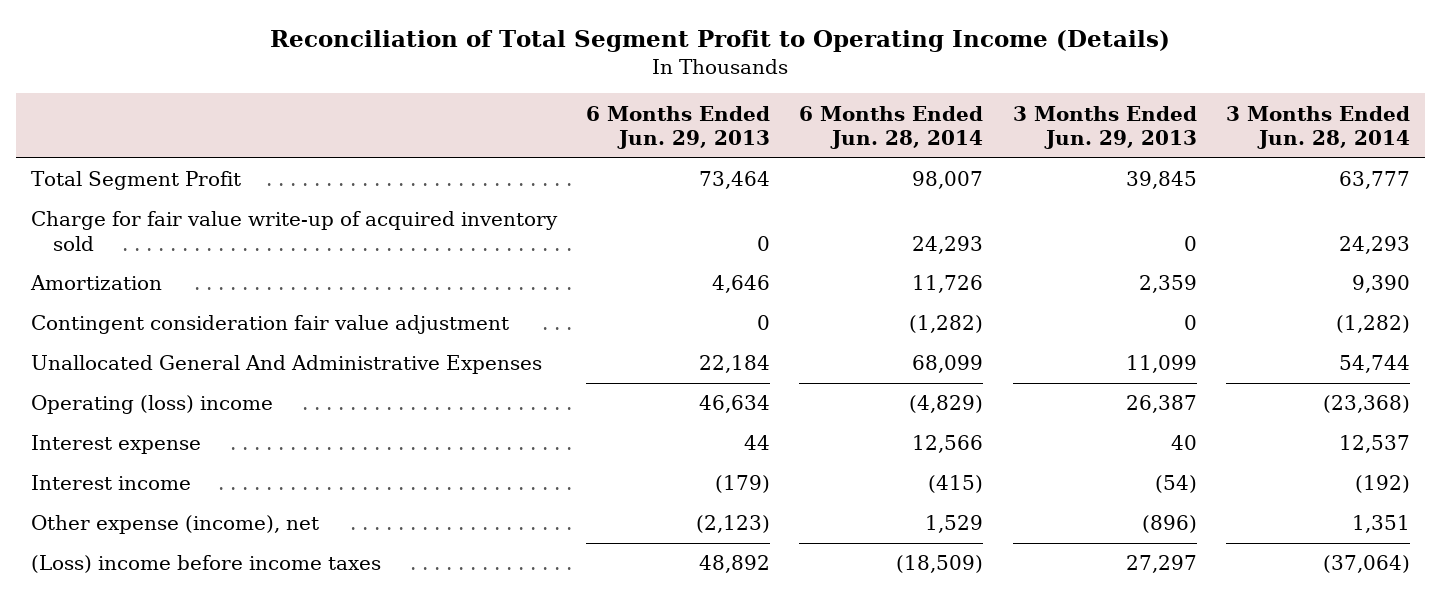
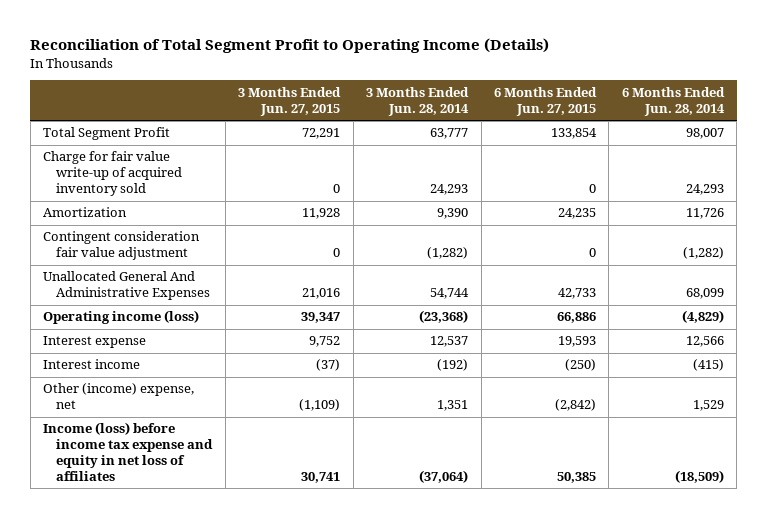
[586,105,771,150] 6 Months Ended Jun. 29, 2013 -> none
[1012,105,1197,150] 3 Months Ended Jun. 29, 2013 -> none
none -> [238,86,342,116] 3 Months Ended Jun. 27, 2015
none -> [493,86,597,116] 6 Months Ended Jun. 27, 2015
[30,395,273,415] Operating (loss) income -> [43,310,200,325] Operating income (loss)
[30,515,319,535] Other expense (income), net -> [43,383,195,410] Other (income) expense, net
[30,555,381,574] (Loss) income before income taxes -> [43,422,214,482] Income (loss) before income tax expense and equity in net loss of affiliates

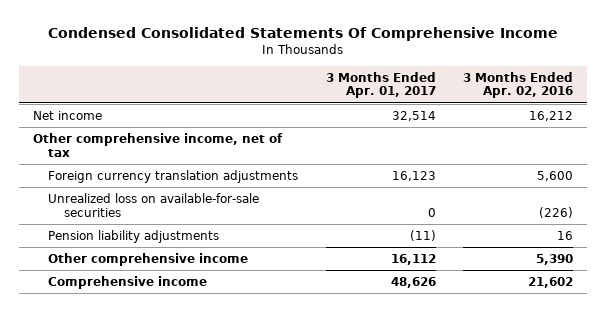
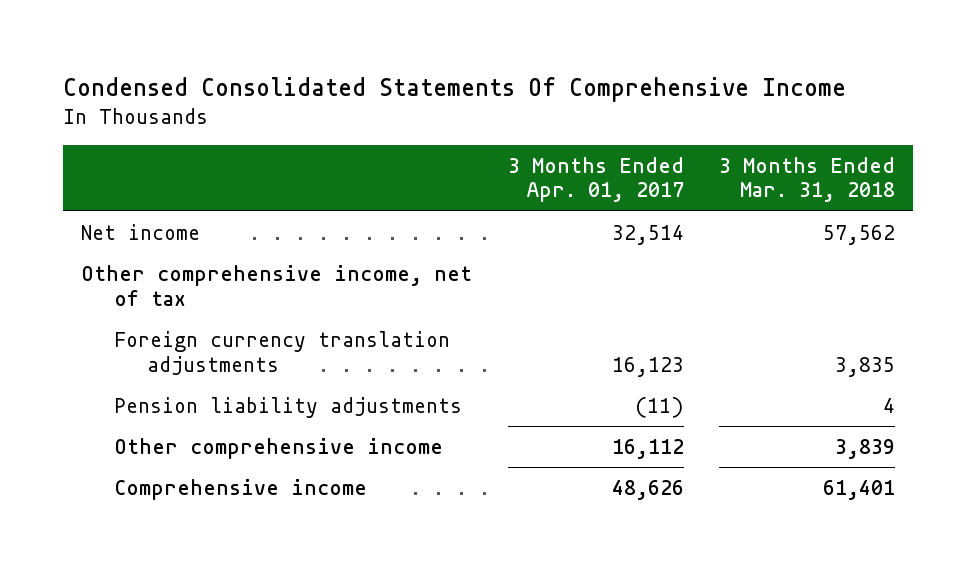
[463,71,574,99] 3 Months Ended Apr. 02, 2016 -> none
none -> [719,156,896,203] 3 Months Ended Mar. 31, 2018
[48,192,260,217] Unrealized loss on available-for-sale securities -> none

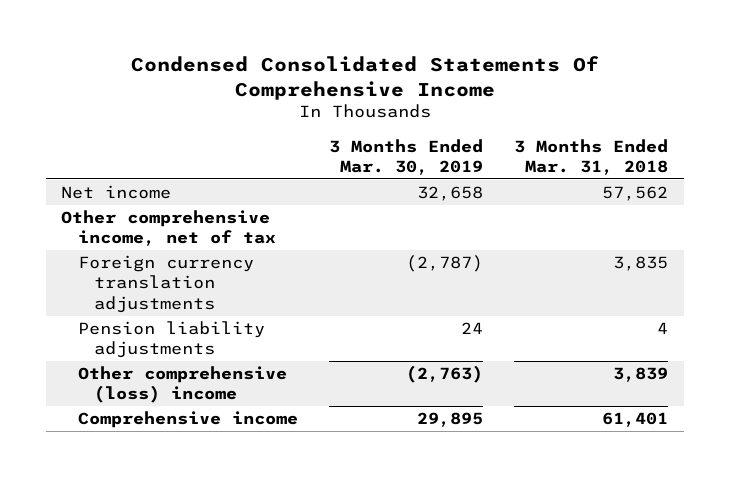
[507,156,684,203] 3 Months Ended Apr. 01, 2017 -> none
none -> [328,138,483,175] 3 Months Ended Mar. 30, 2019
[114,437,444,459] Other comprehensive income -> [77,366,287,404] Other comprehensive (loss) income

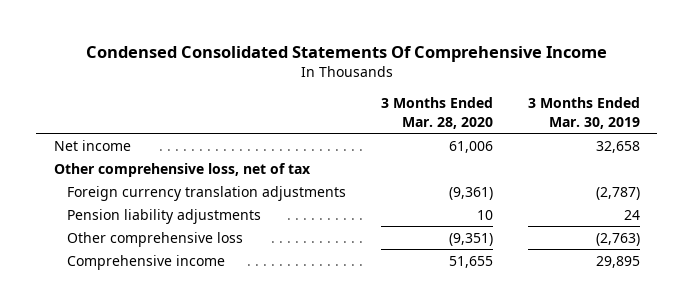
[513,138,668,175] 3 Months Ended Mar. 31, 2018 -> none
none -> [380,97,493,129] 3 Months Ended Mar. 28, 2020
[61,210,276,247] Other comprehensive income, net of tax -> [53,162,311,177] Other comprehensive loss, net of tax
[77,366,287,404] Other comprehensive (loss) income -> [66,231,243,247] Other comprehensive loss

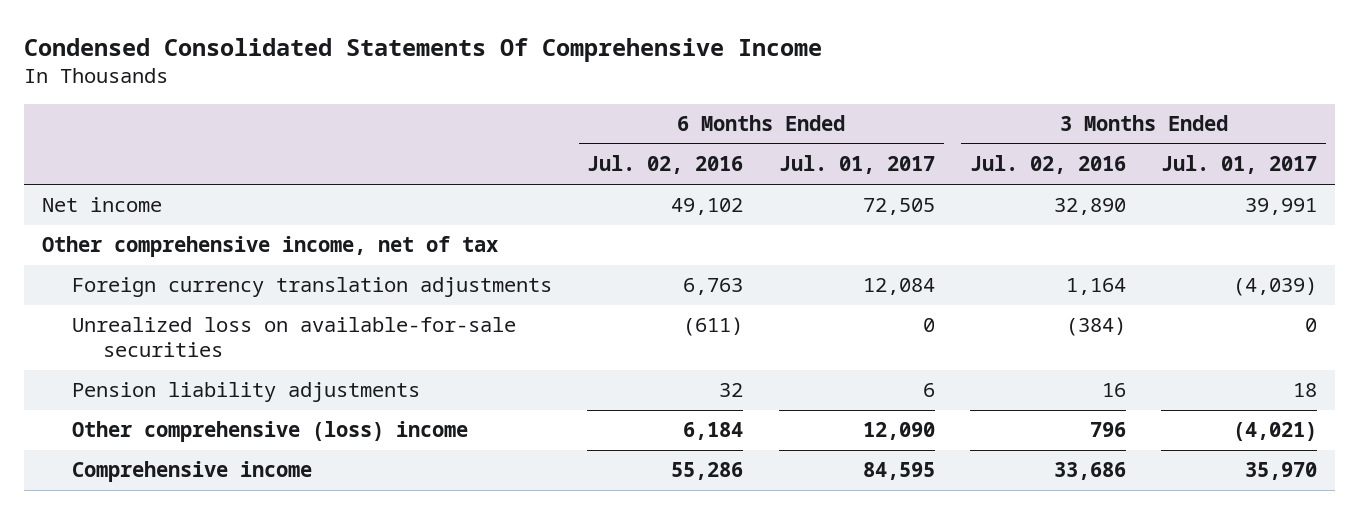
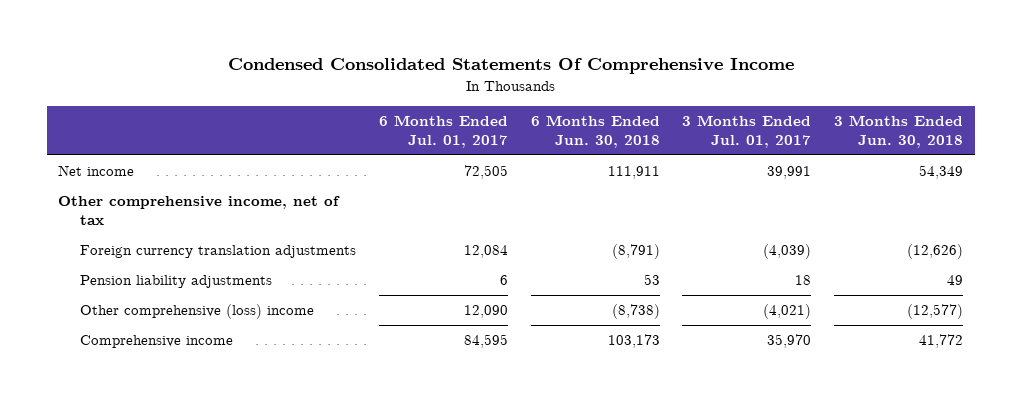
[587,155,744,175] Jul. 02, 2016 -> none
[969,155,1126,175] Jul. 02, 2016 -> none
none -> [530,115,660,149] 6 Months Ended Jun. 30, 2018
none -> [834,115,964,149] 3 Months Ended Jun. 30, 2018
[72,317,517,358] Unrealized loss on available-for-sale securities -> none

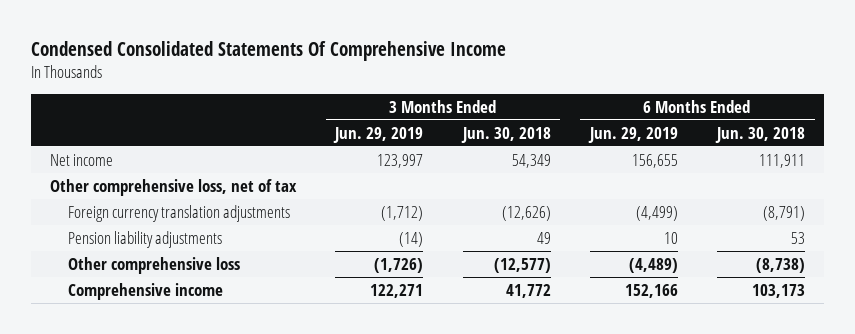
[378,115,508,149] 6 Months Ended Jul. 01, 2017 -> none
[682,115,812,149] 3 Months Ended Jul. 01, 2017 -> none
none -> [333,126,424,143] Jun. 29, 2019
none -> [587,126,678,143] Jun. 29, 2019
[57,196,340,226] Other comprehensive income, net of tax -> [50,178,298,196] Other comprehensive loss, net of tax
[79,304,314,320] Other comprehensive (loss) income -> [67,256,240,274] Other comprehensive loss

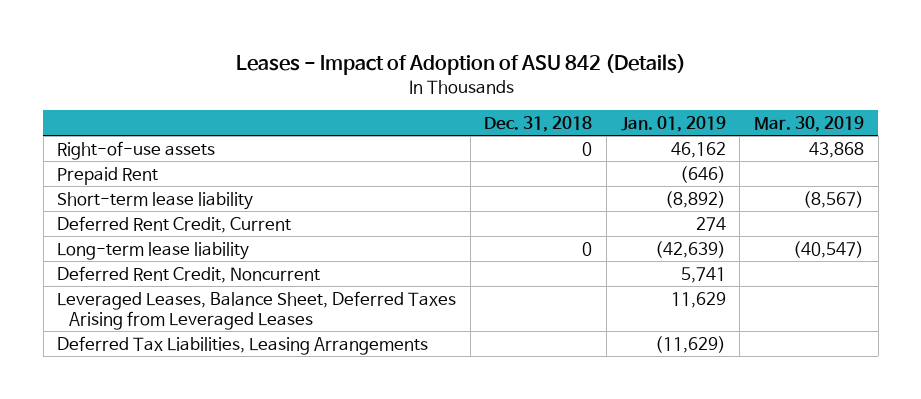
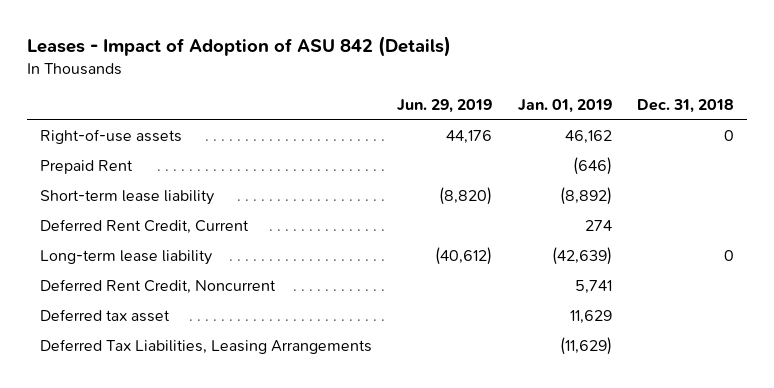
[753,115,864,132] Mar. 30, 2019 -> none
none -> [397,99,493,114] Jun. 29, 2019
[57,290,457,331] Leveraged Leases, Balance Sheet, Deferred Taxes Arising from Leveraged Leases -> [40,309,171,323] Deferred tax asset

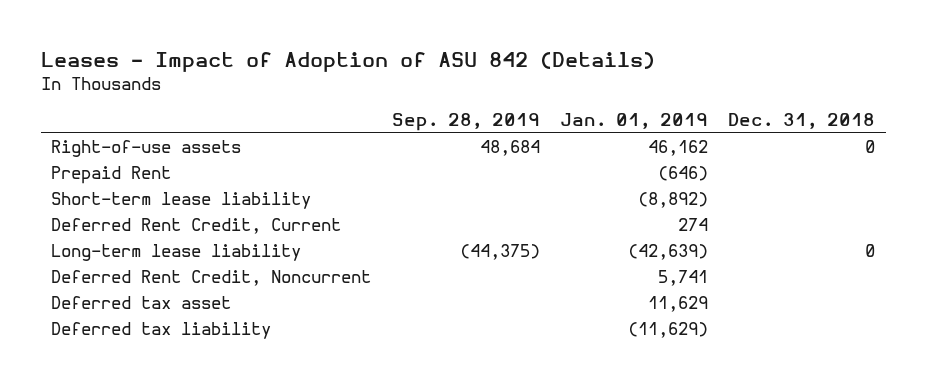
[397,99,493,114] Jun. 29, 2019 -> none
none -> [391,113,540,132] Sep. 28, 2019
[40,339,373,355] Deferred Tax Liabilities, Leasing Arrangements -> [51,322,272,340] Deferred tax liability

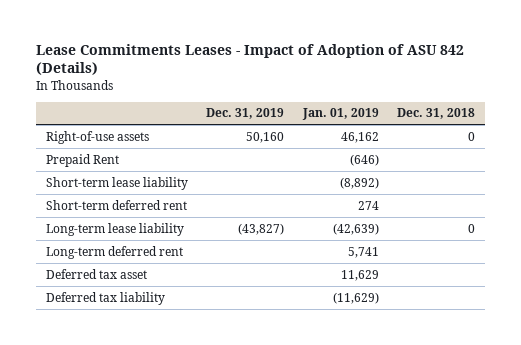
[40,52,655,73] Leases - Impact of Adoption of ASU 842 (Details) -> [36,43,465,76] Lease Commitments Leases - Impact of Adoption of ASU 842 (Details)
[391,113,540,132] Sep. 28, 2019 -> none
none -> [206,108,285,120] Dec. 31, 2019
[51,218,342,235] Deferred Rent Credit, Current -> [45,199,187,210] Short-term deferred rent
[51,270,372,287] Deferred Rent Credit, Noncurrent -> [45,245,183,259] Long-term deferred rent

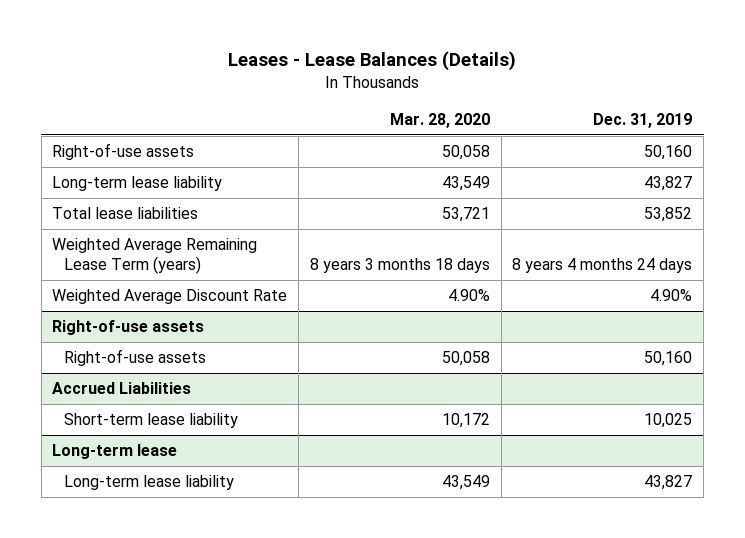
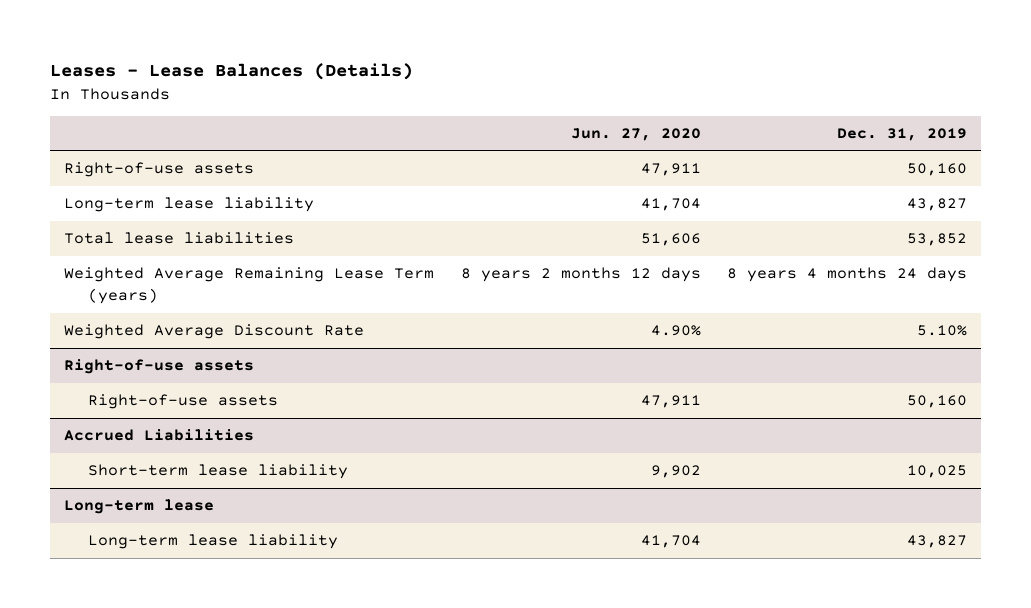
[389,112,490,128] Mar. 28, 2020 -> none
none -> [570,128,701,142] Jun. 27, 2020
[650,289,693,302] 4.90% -> [917,325,968,337] 5.10%

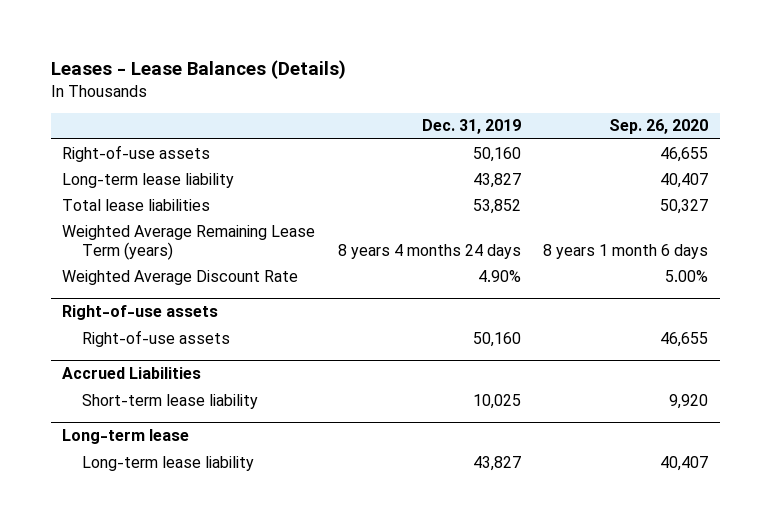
[570,128,701,142] Jun. 27, 2020 -> none
none -> [609,119,709,135] Sep. 26, 2020
[917,325,968,337] 5.10% -> [477,269,521,282] 4.90%

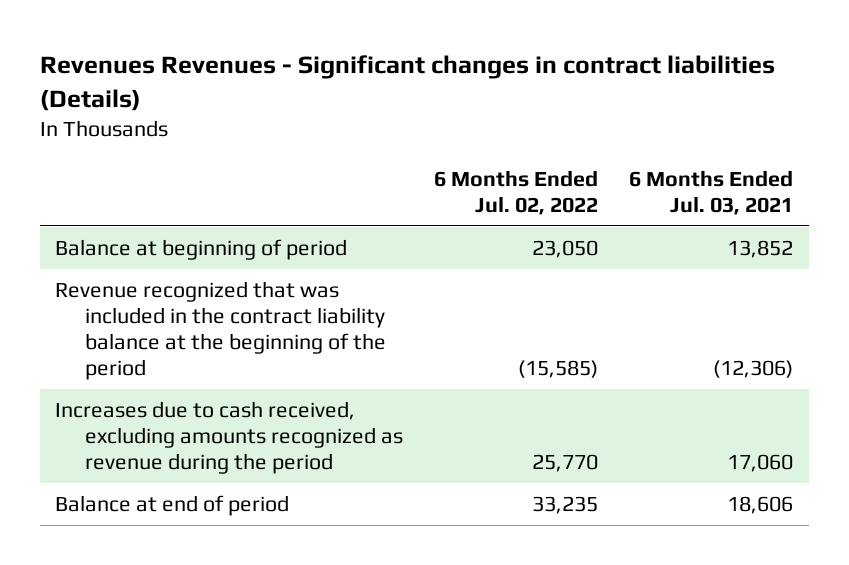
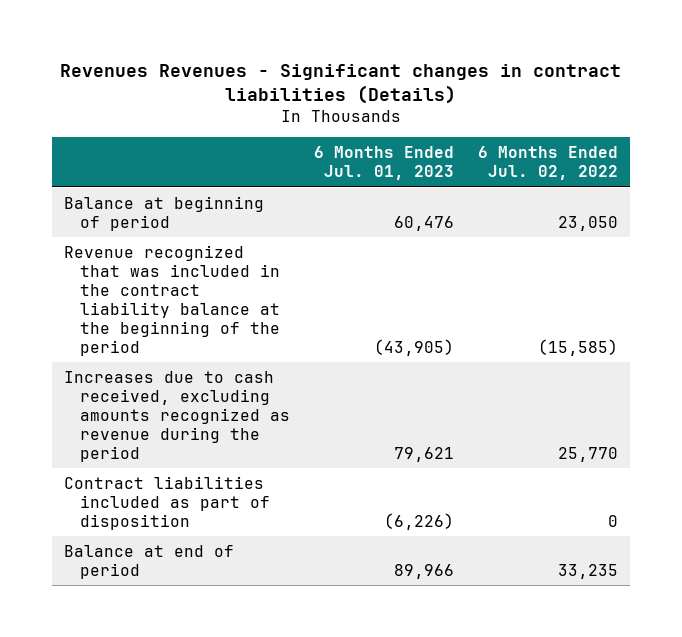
[629,169,794,215] 6 Months Ended Jul. 03, 2021 -> none
none -> [314,146,455,181] 6 Months Ended Jul. 01, 2023
none -> [64,475,271,530] Contract liabilities included as part of disposition

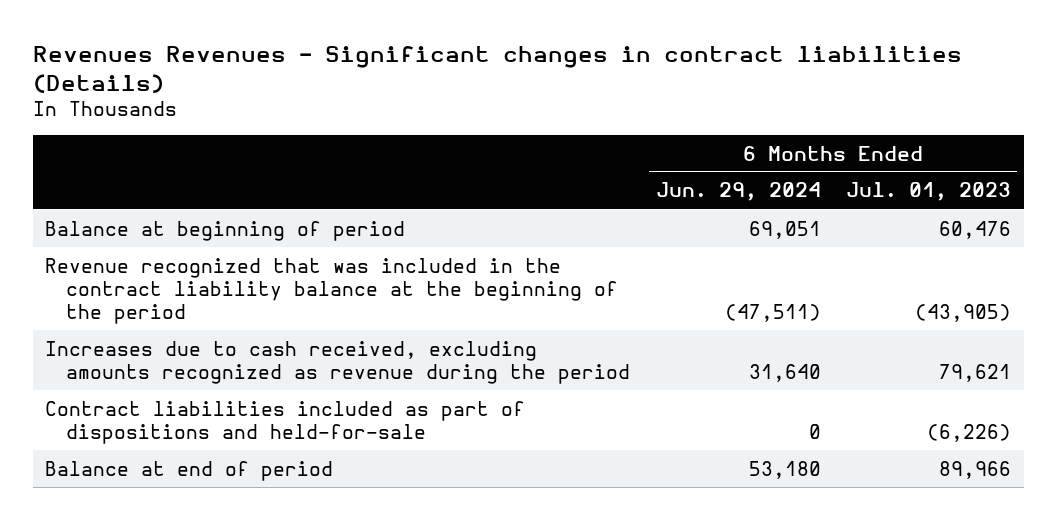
[478,146,619,181] 6 Months Ended Jul. 02, 2022 -> none
none -> [655,182,821,202] Jun. 29, 2024
[64,475,271,530] Contract liabilities included as part of disposition -> [45,400,526,444] Contract liabilities included as part of dispositions and held-for-sale

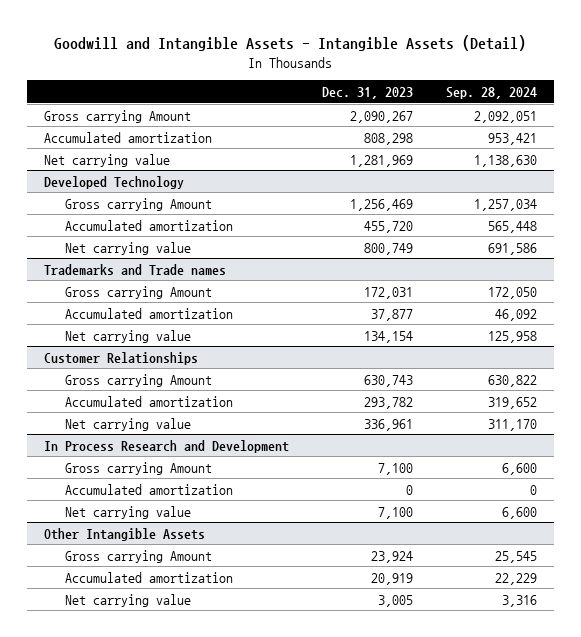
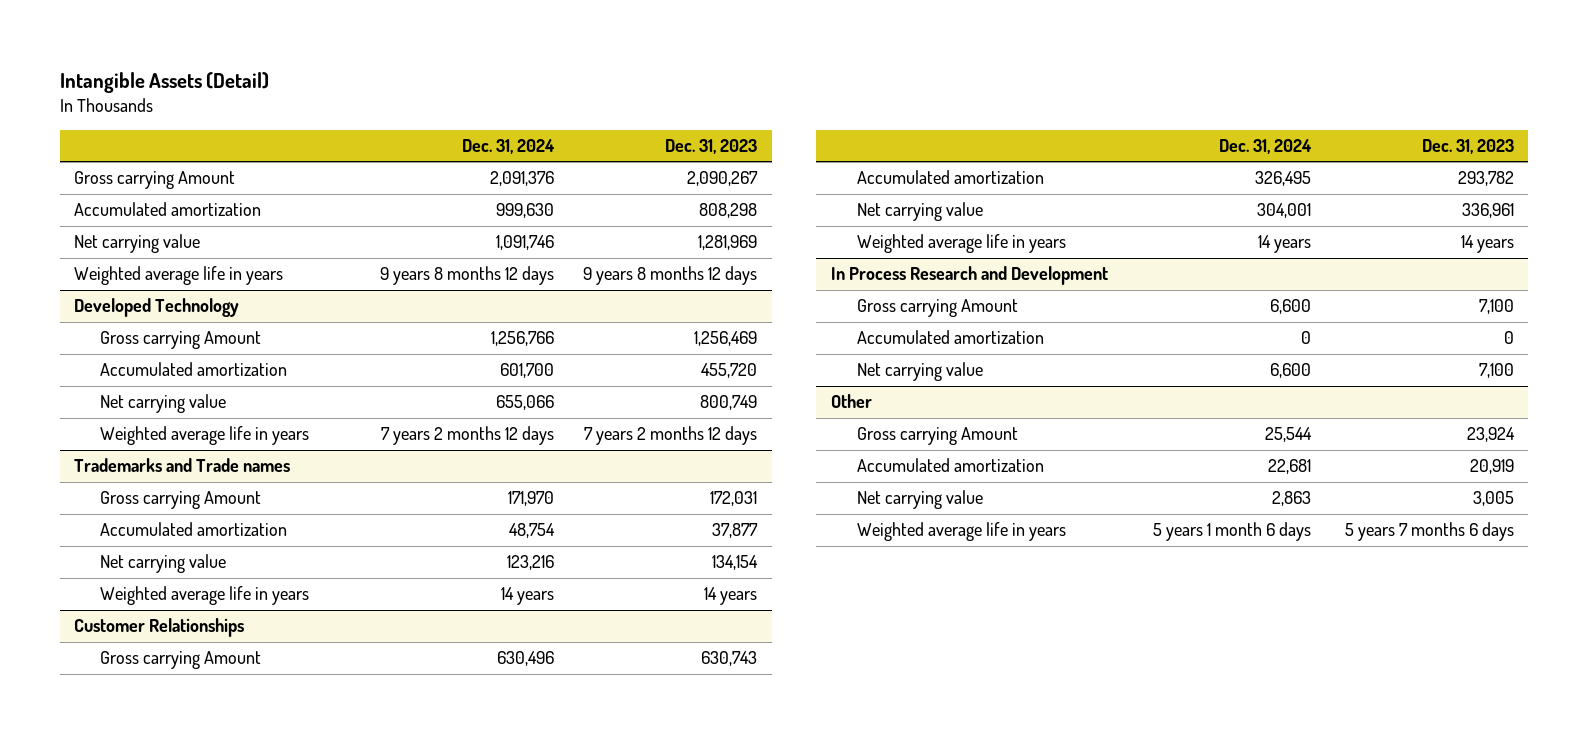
[54,35,527,52] Goodwill and Intangible Assets - Intangible Assets (Detail) -> [59,71,269,93] Intangible Assets (Detail)
[446,86,538,99] Sep. 28, 2024 -> none
none -> [462,138,556,154] Dec. 31, 2024
none -> [74,266,284,286] Weighted average life in years
none -> [100,426,310,446] Weighted average life in years
none -> [100,586,310,606] Weighted average life in years
none -> [856,234,1066,254] Weighted average life in years
[43,527,205,541] Other Intangible Assets -> [830,394,872,409] Other
none -> [856,522,1066,542] Weighted average life in years

